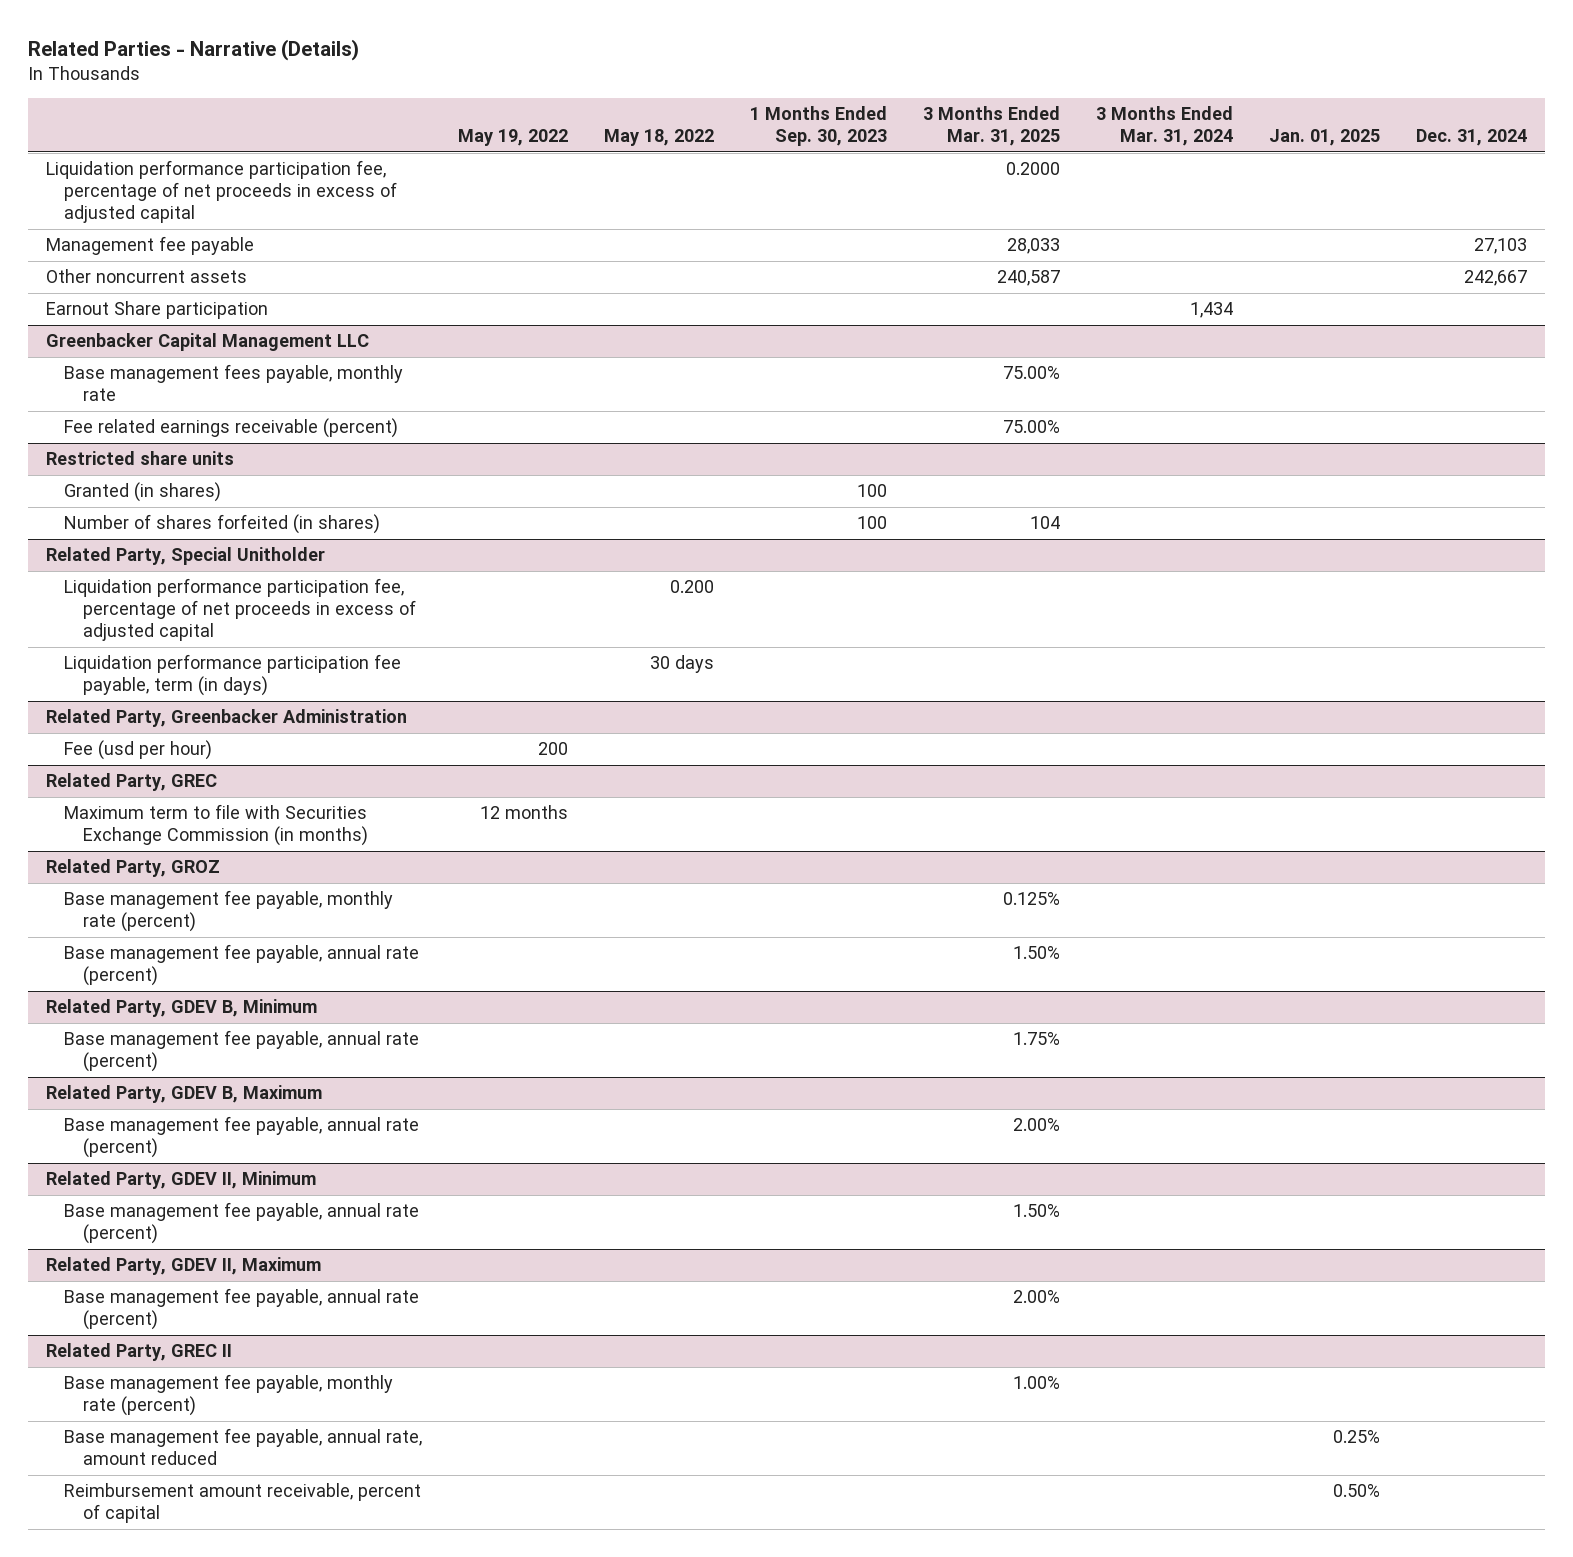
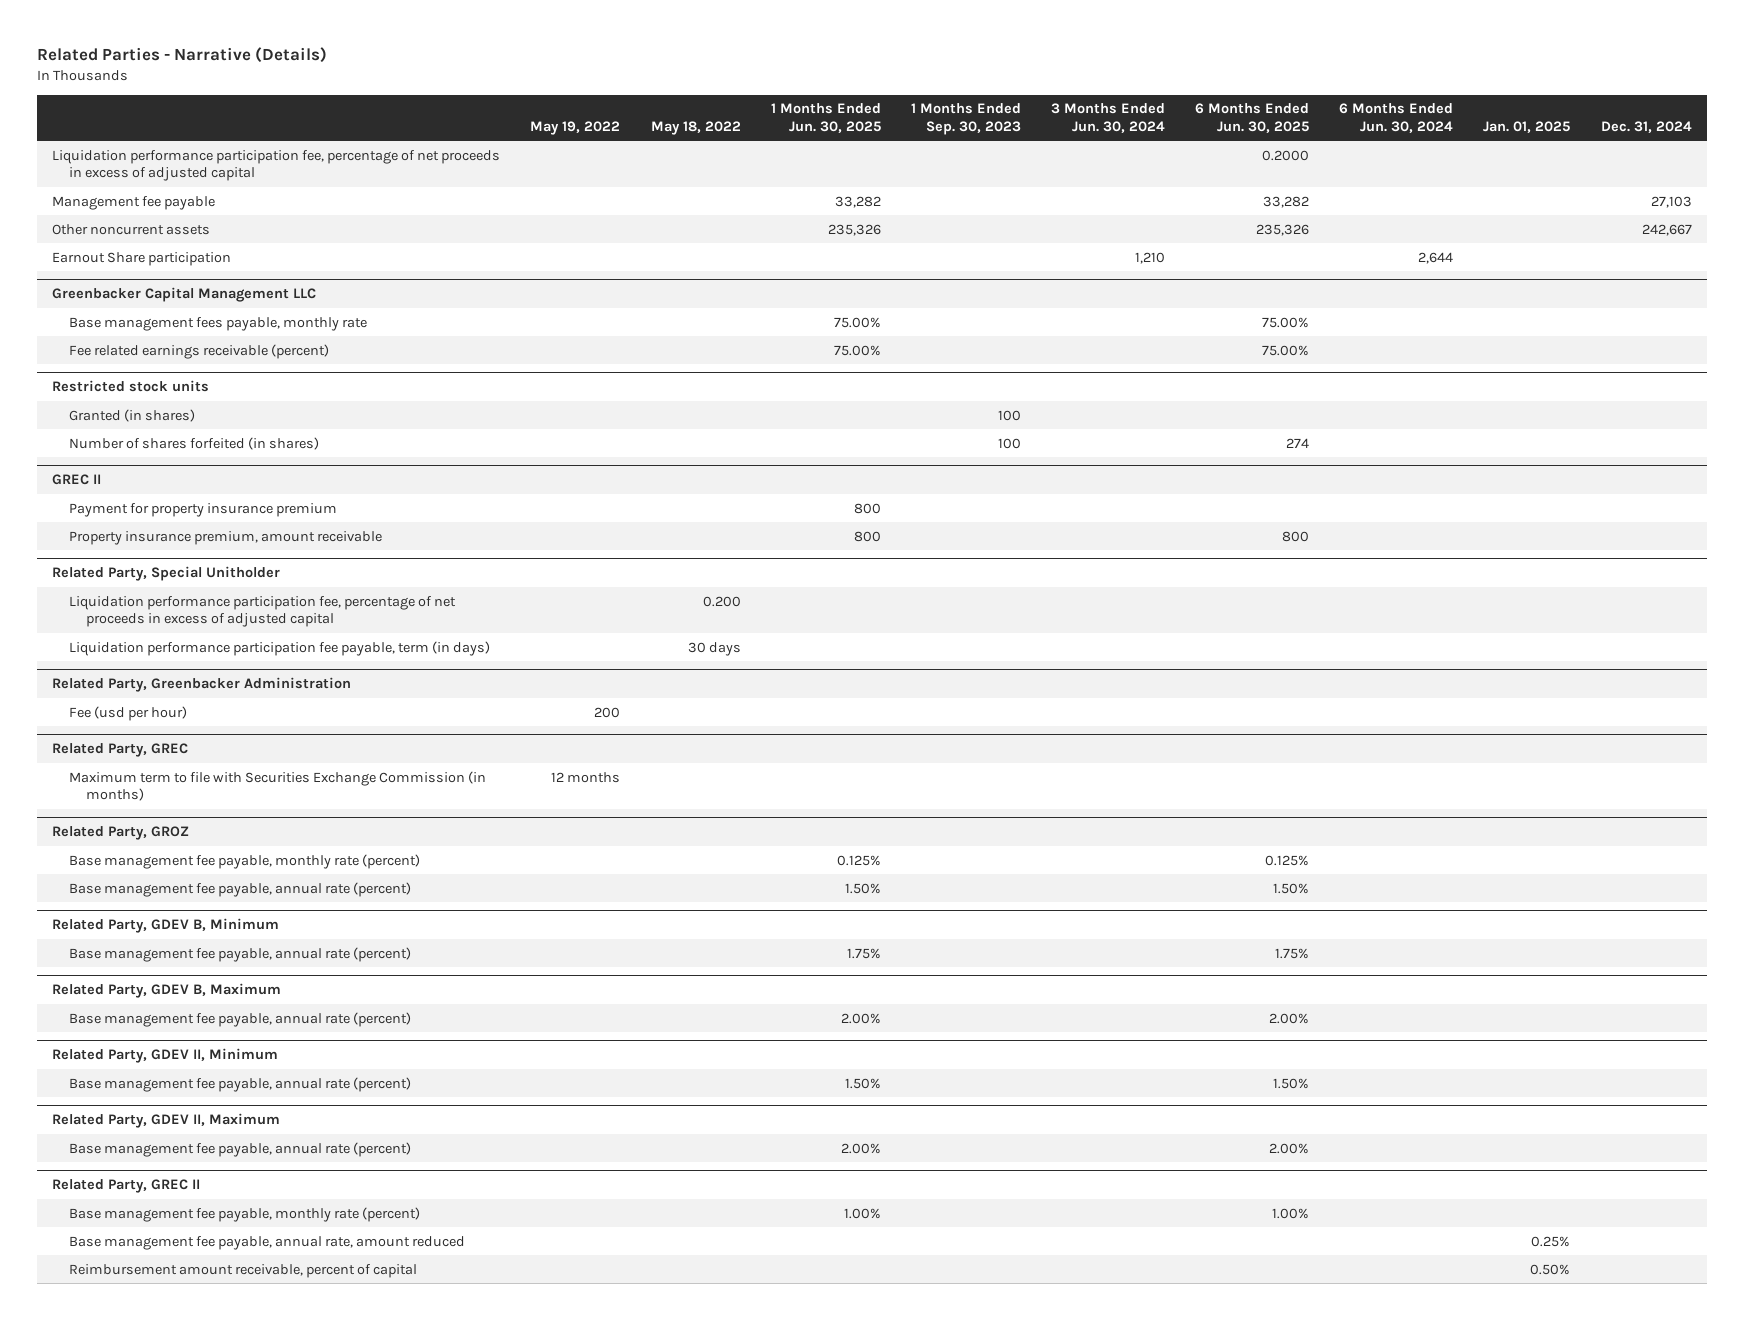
[923,106,1061,147] 3 Months Ended Mar. 31, 2025 -> none
[1096,106,1234,147] 3 Months Ended Mar. 31, 2024 -> none
none -> [770,103,881,133] 1 Months Ended Jun. 30, 2025
none -> [1050,103,1165,133] 3 Months Ended Jun. 30, 2024
none -> [1195,103,1310,133] 6 Months Ended Jun. 30, 2025
none -> [1339,103,1454,133] 6 Months Ended Jun. 30, 2024
[45,451,234,466] Restricted share units -> [52,380,210,393] Restricted stock units
none -> [52,474,102,486] GREC II
none -> [69,502,338,517] Payment for property insurance premium
none -> [69,530,383,545] Property insurance premium, amount receivable

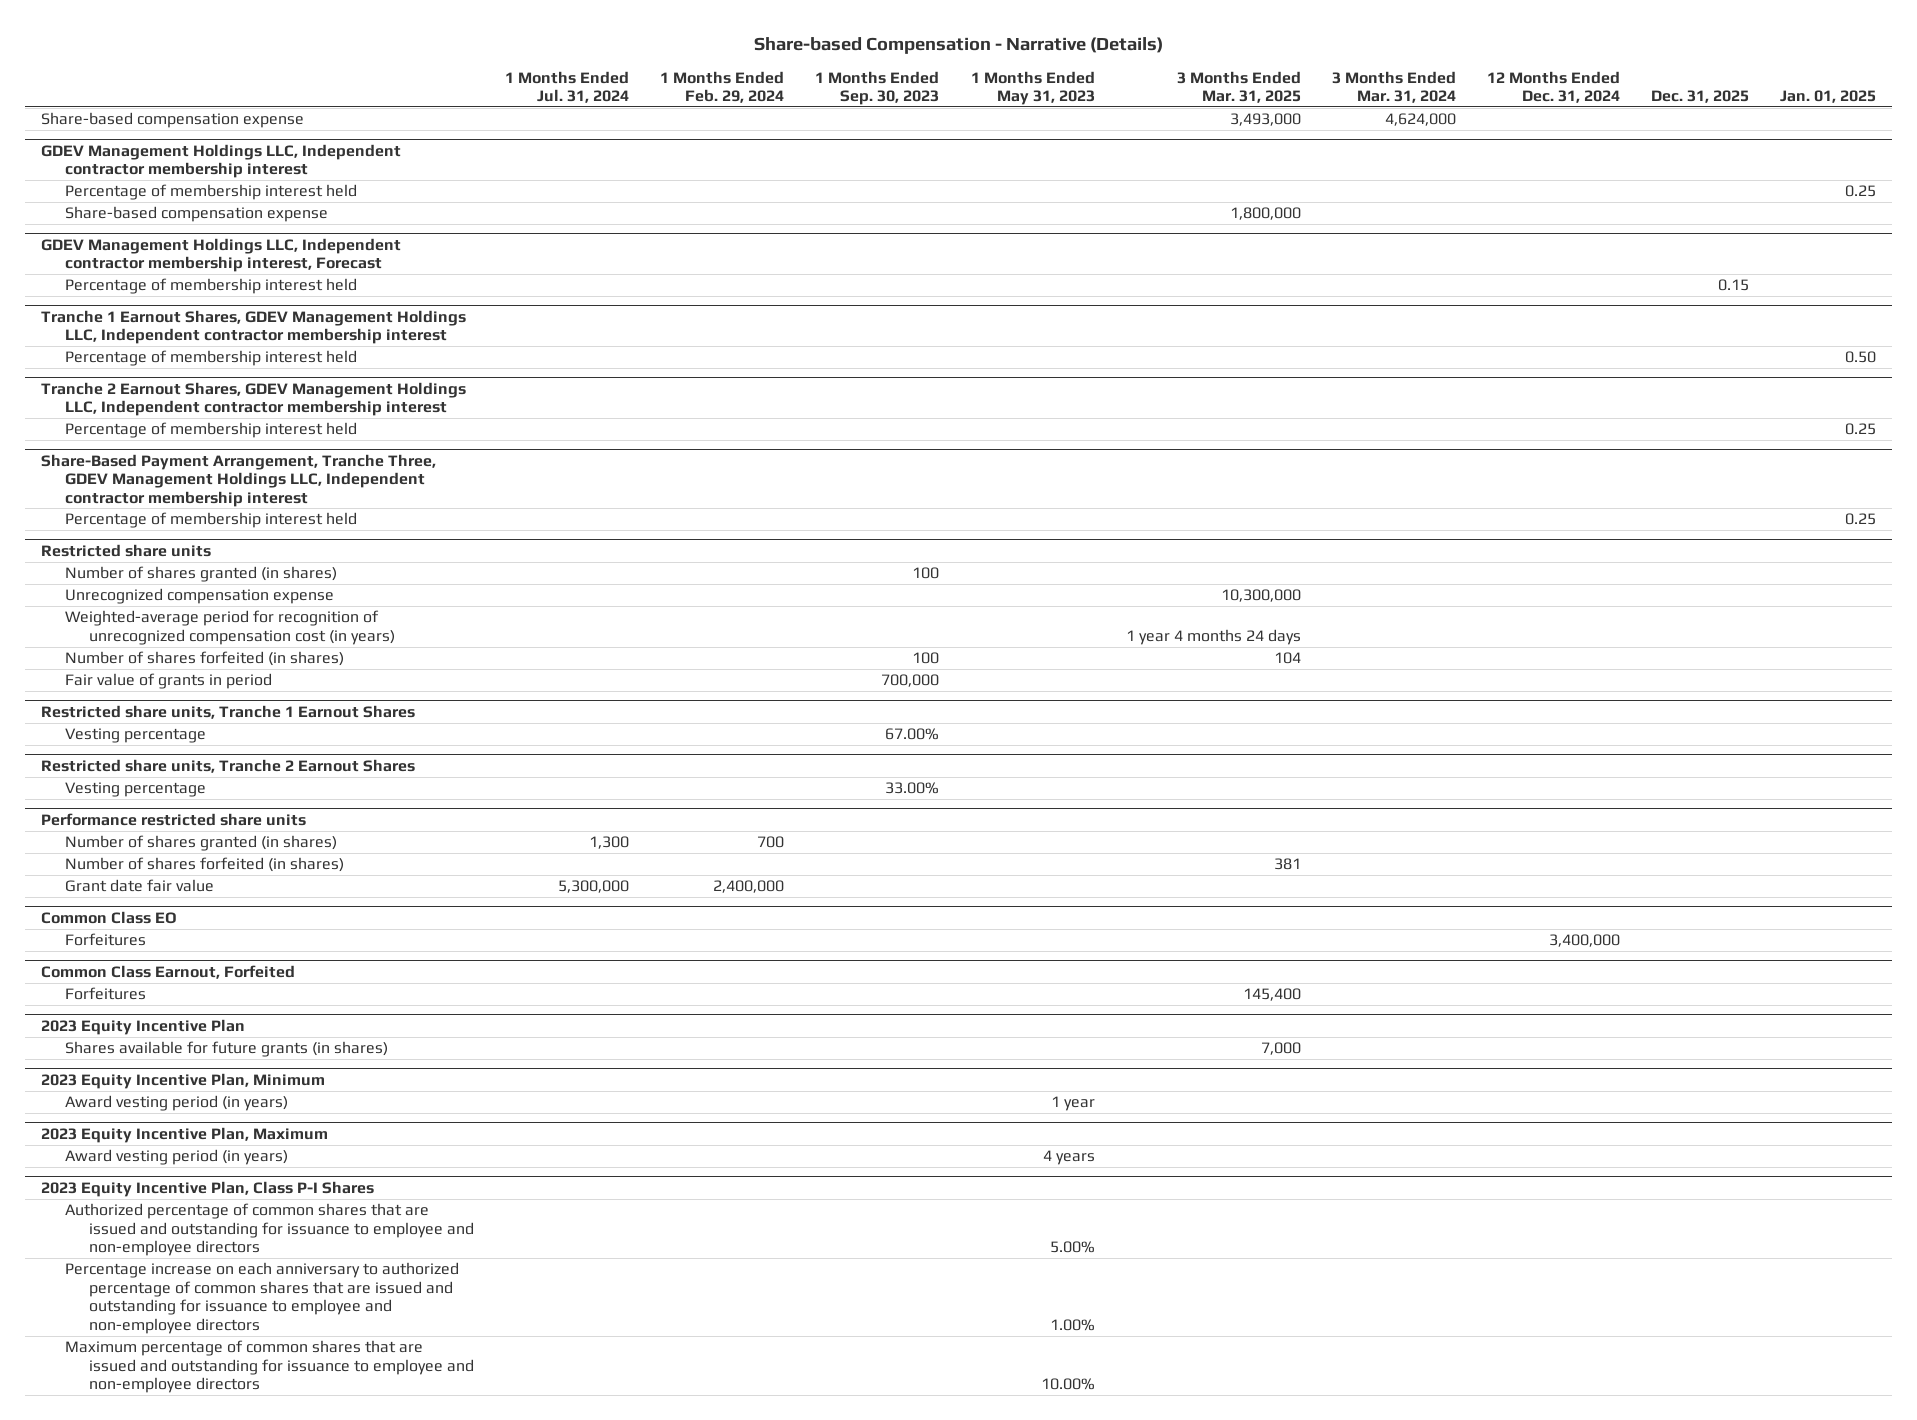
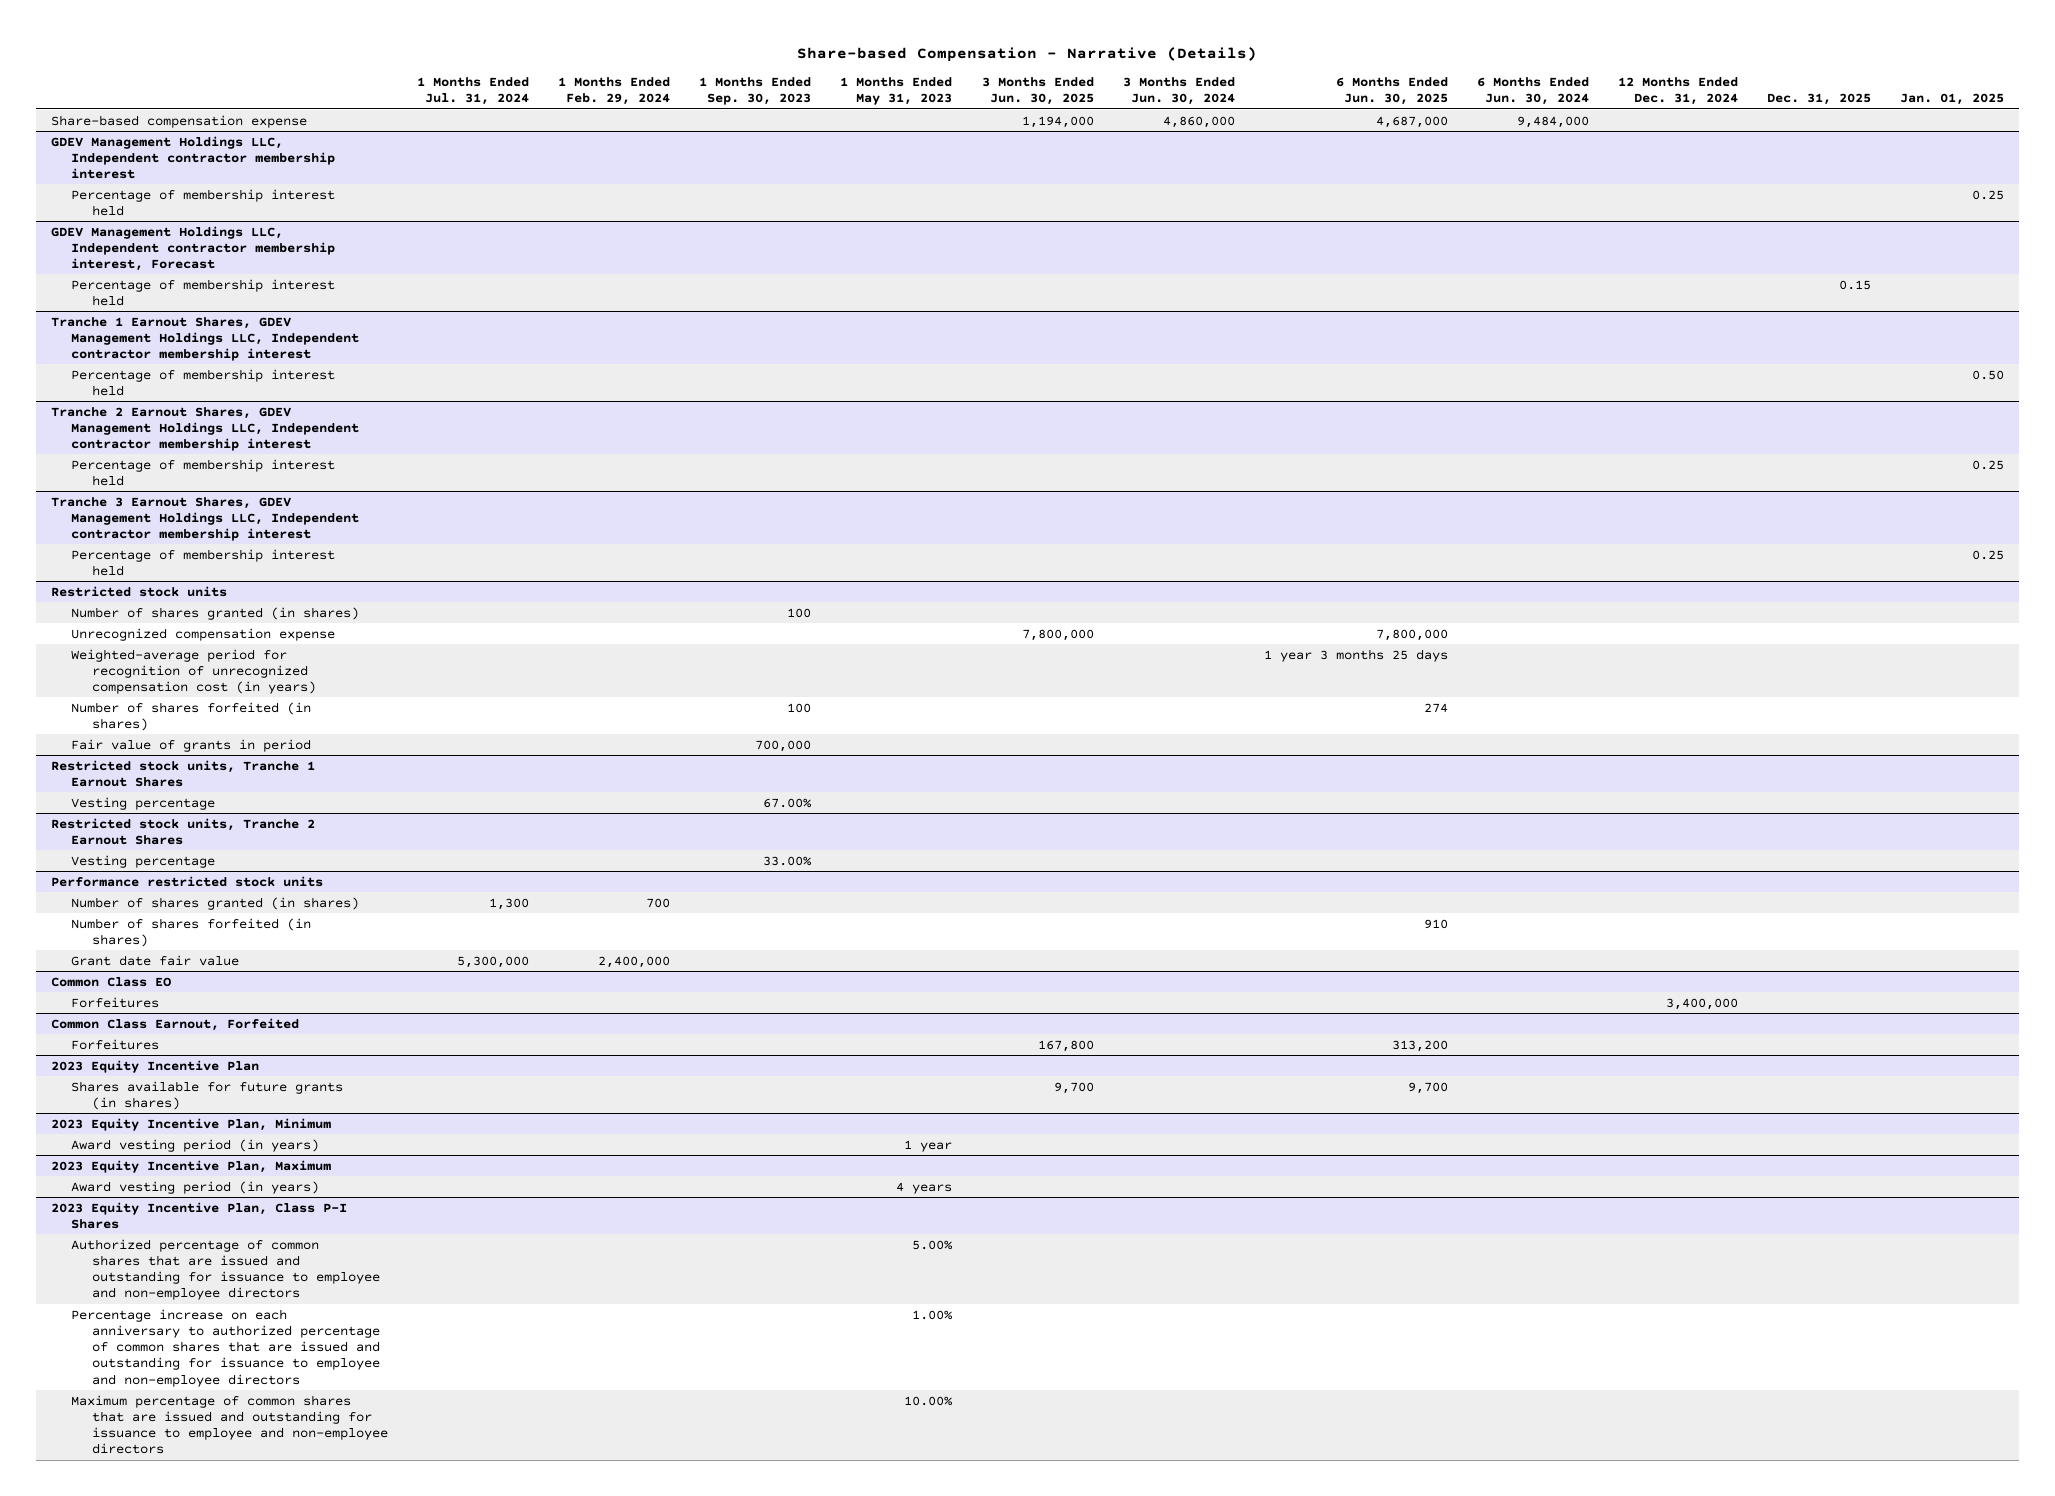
[1176,70,1301,104] 3 Months Ended Mar. 31, 2025 -> none
[1331,70,1456,104] 3 Months Ended Mar. 31, 2024 -> none
none -> [981,77,1094,106] 3 Months Ended Jun. 30, 2025
none -> [1122,77,1235,106] 3 Months Ended Jun. 30, 2024
none -> [1335,77,1448,106] 6 Months Ended Jun. 30, 2025
none -> [1476,77,1589,106] 6 Months Ended Jun. 30, 2024
[64,206,328,223] Share-based compensation expense -> none
[40,453,436,507] Share-Based Payment Arrangement, Tranche Three, GDEV Management Holdings LLC, Independent contractor membership interest -> [50,496,360,542] Tranche 3 Earnout Shares, GDEV Management Holdings LLC, Independent contractor membership interest
[40,543,211,557] Restricted share units -> [50,585,227,597] Restricted stock units
[40,704,415,719] Restricted share units, Tranche 1 Earnout Shares -> [50,759,315,787] Restricted stock units, Tranche 1 Earnout Shares
[40,758,415,773] Restricted share units, Tranche 2 Earnout Shares -> [50,817,315,845] Restricted stock units, Tranche 2 Earnout Shares
[40,812,306,826] Performance restricted share units -> [50,875,323,887] Performance restricted stock units

